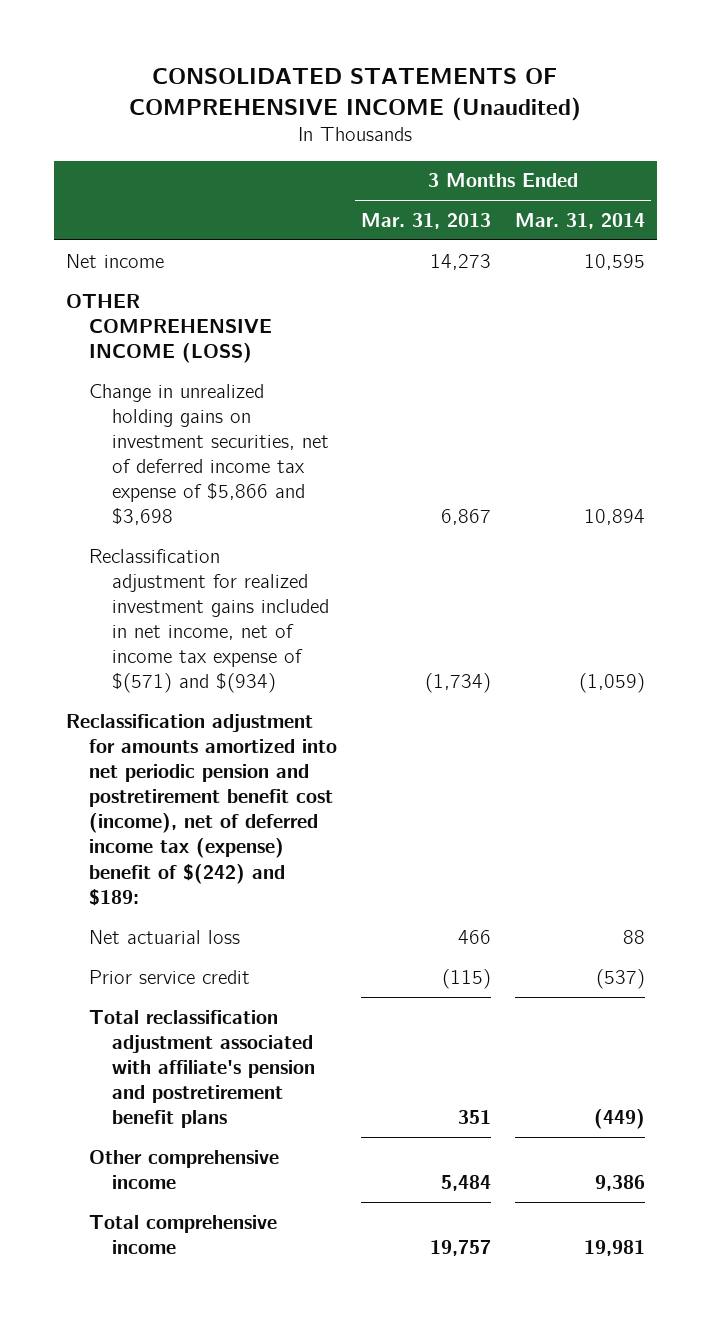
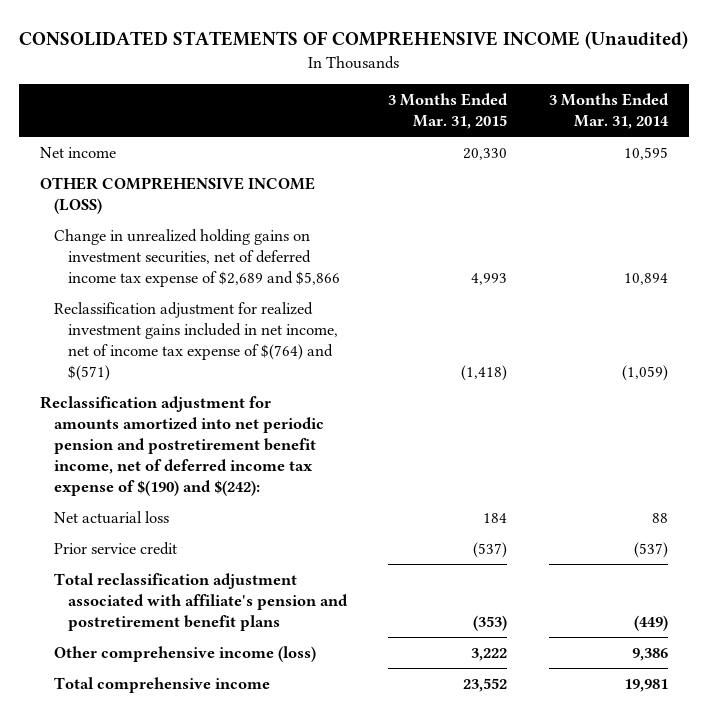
[360,212,491,229] Mar. 31, 2013 -> none
none -> [388,93,509,130] 3 Months Ended Mar. 31, 2015
[88,383,329,526] Change in unrealized holding gains on investment securities, net of deferred income tax expense of $5,866 and $3,698 -> [53,228,340,287] Change in unrealized holding gains on investment securities, net of deferred income tax expense of $2,689 and $5,866
[88,548,329,694] Reclassification adjustment for realized investment gains included in net income, net of income tax expense of $(571) and $(934) -> [53,301,338,381] Reclassification adjustment for realized investment gains included in net income, net of income tax expense of $(764) and $(571)
[65,713,337,906] Reclassification adjustment for amounts amortized into net periodic pension and postretirement benefit cost (income), net of deferred income tax (expense) benefit of $(242) and $189: -> [39,395,324,496] Reclassification adjustment for amounts amortized into net periodic pension and postretirement benefit income, net of deferred income tax expense of $(190) and $(242):
[88,1149,279,1189] Other comprehensive income -> [53,645,316,662] Other comprehensive income (loss)

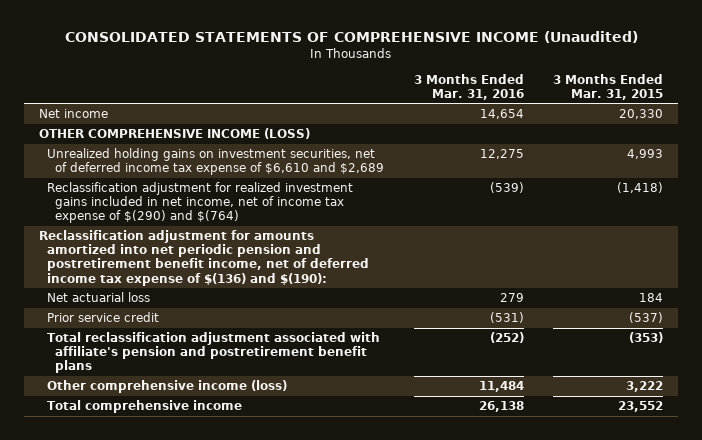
[548,93,669,130] 3 Months Ended Mar. 31, 2014 -> none
none -> [413,73,524,100] 3 Months Ended Mar. 31, 2016
[53,228,340,287] Change in unrealized holding gains on investment securities, net of deferred income tax expense of $2,689 and $5,866 -> [46,148,385,176] Unrealized holding gains on investment securities, net of deferred income tax expense of $6,610 and $2,689
[53,301,338,381] Reclassification adjustment for realized investment gains included in net income, net of income tax expense of $(764) and $(571) -> [46,182,353,224] Reclassification adjustment for realized investment gains included in net income, net of income tax expense of $(290) and $(764)
[39,395,324,496] Reclassification adjustment for amounts amortized into net periodic pension and postretirement benefit income, net of deferred income tax expense of $(190) and $(242): -> [38,230,369,286] Reclassification adjustment for amounts amortized into net periodic pension and postretirement benefit income, net of deferred income tax expense of $(136) and $(190):

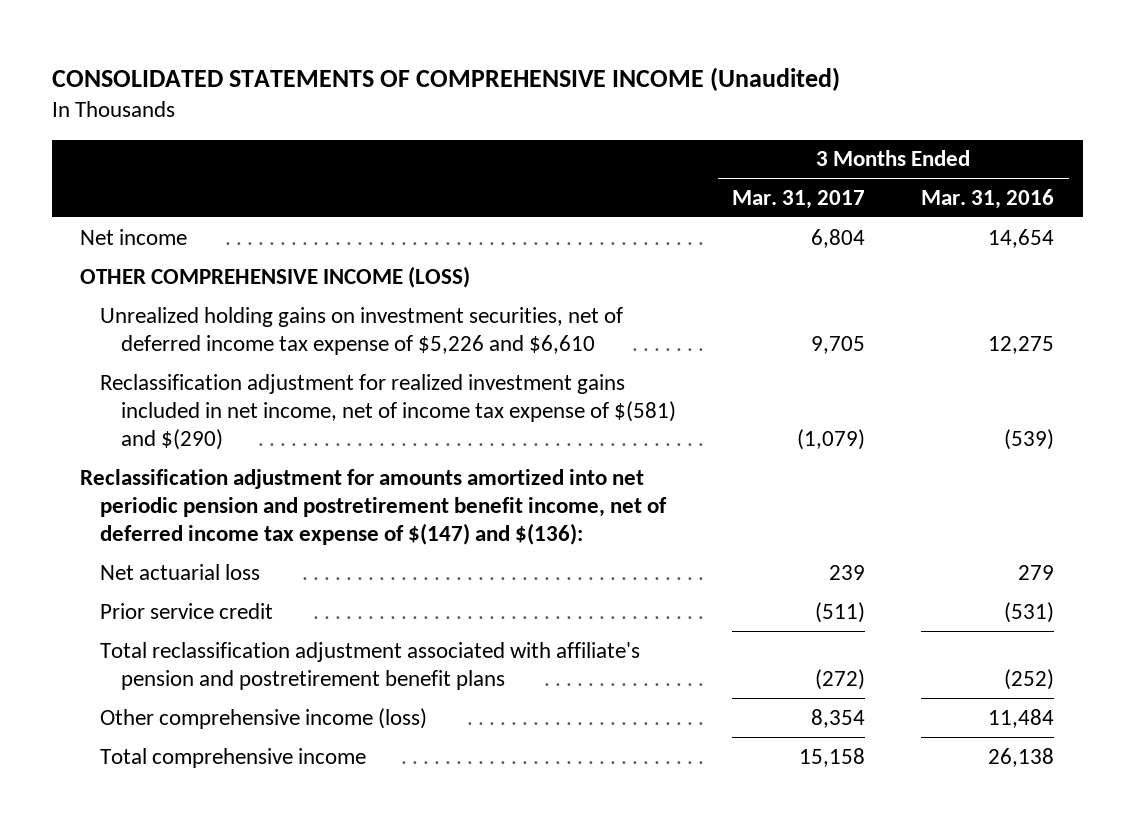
[553,73,664,100] 3 Months Ended Mar. 31, 2015 -> none
none -> [732,189,866,209] Mar. 31, 2017
[46,148,385,176] Unrealized holding gains on investment securities, net of deferred income tax expense of $6,610 and $2,689 -> [100,306,624,355] Unrealized holding gains on investment securities, net of deferred income tax expense of $5,226 and $6,610
[46,182,353,224] Reclassification adjustment for realized investment gains included in net income, net of income tax expense of $(290) and $(764) -> [100,373,677,450] Reclassification adjustment for realized investment gains included in net income, net of income tax expense of $(581) and $(290)
[38,230,369,286] Reclassification adjustment for amounts amortized into net periodic pension and postretirement benefit income, net of deferred income tax expense of $(136) and $(190): -> [79,468,668,545] Reclassification adjustment for amounts amortized into net periodic pension and postretirement benefit income, net of deferred income tax expense of $(147) and $(136):

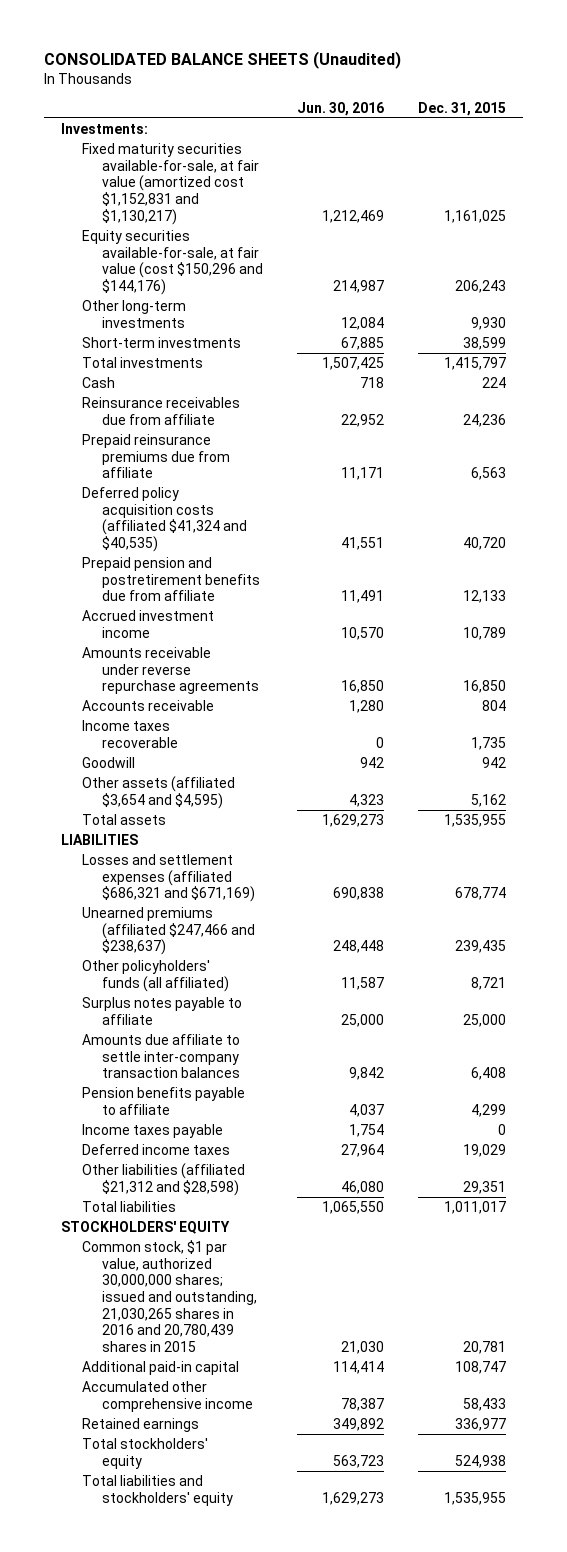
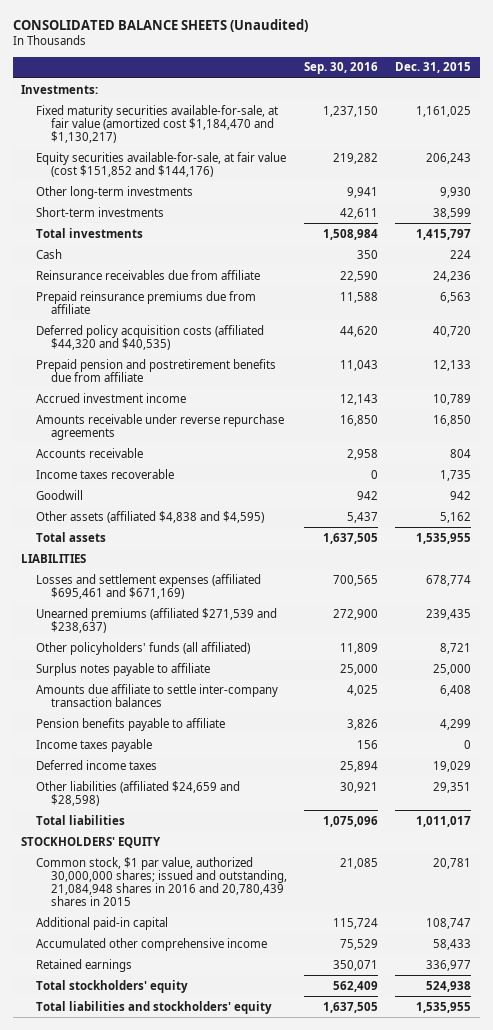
[297,101,385,116] Jun. 30, 2016 -> none
none -> [304,62,379,75] Sep. 30, 2016
[81,142,260,225] Fixed maturity securities available-for-sale, at fair value (amortized cost $1,152,831 and $1,130,217) -> [36,104,279,143] Fixed maturity securities available-for-sale, at fair value (amortized cost $1,184,470 and $1,130,217)
[81,229,264,296] Equity securities available-for-sale, at fair value (cost $150,296 and $144,176) -> [36,151,287,177] Equity securities available-for-sale, at fair value (cost $151,852 and $144,176)
[81,486,248,553] Deferred policy acquisition costs (affiliated $41,324 and $40,535) -> [36,324,265,350] Deferred policy acquisition costs (affiliated $44,320 and $40,535)
[81,775,235,809] Other assets (affiliated $3,654 and $4,595) -> [36,510,265,523] Other assets (affiliated $4,838 and $4,595)
[81,853,256,903] Losses and settlement expenses (affiliated $686,321 and $671,169) -> [36,573,262,599] Losses and settlement expenses (affiliated $695,461 and $671,169)
[81,906,256,956] Unearned premiums (affiliated $247,466 and $238,637) -> [36,607,278,633] Unearned premiums (affiliated $271,539 and $238,637)
[81,1162,245,1196] Other liabilities (affiliated $21,312 and $28,598) -> [36,780,241,806] Other liabilities (affiliated $24,659 and $28,598)
[81,1239,258,1353] Common stock, $1 par value, authorized 30,000,000 shares; issued and outstanding, 21,030,265 shares in 2016 and 20,780,439 shares in 2015 -> [36,856,288,906] Common stock, $1 par value, authorized 30,000,000 shares; issued and outstanding, 21,084,948 shares in 2016 and 20,780,439 shares in 2015

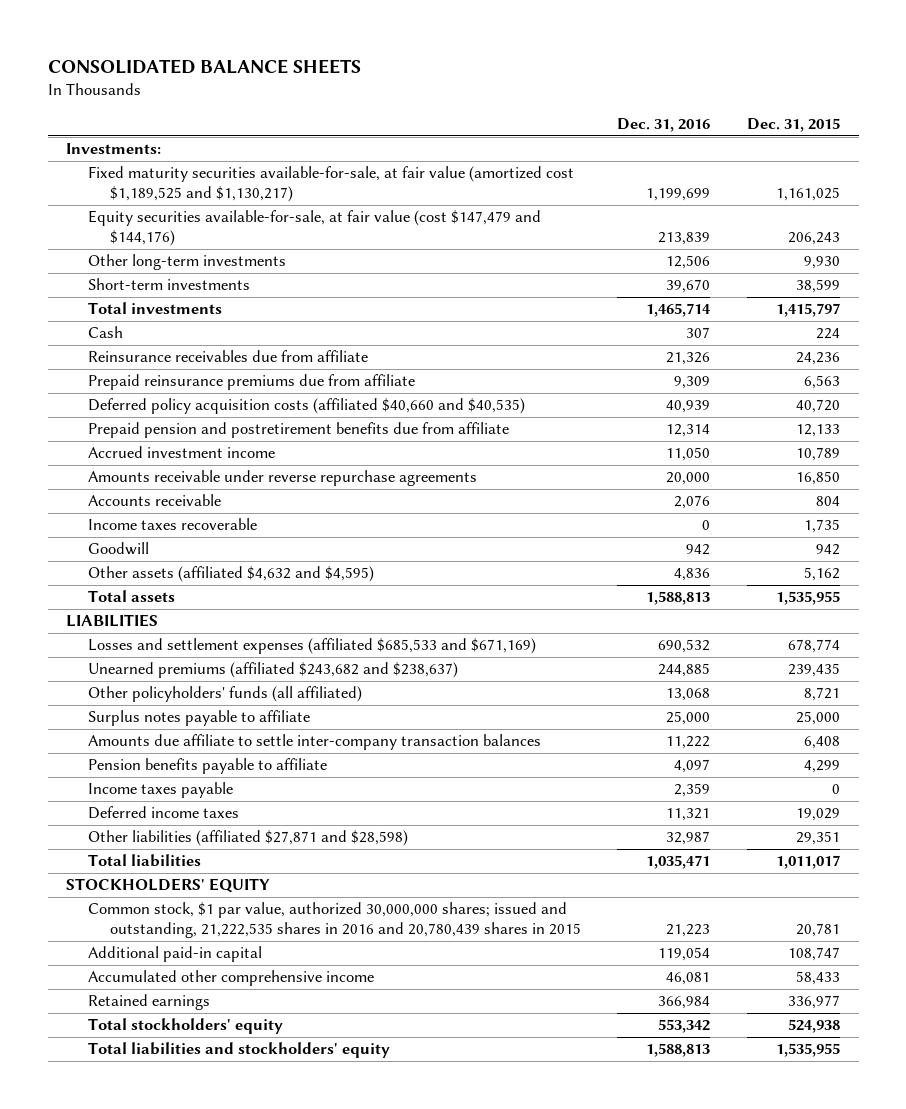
[12,19,308,33] CONSOLIDATED BALANCE SHEETS (Unaudited) -> [47,59,361,75] CONSOLIDATED BALANCE SHEETS
[304,62,379,75] Sep. 30, 2016 -> none
none -> [617,118,711,133] Dec. 31, 2016
[36,104,279,143] Fixed maturity securities available-for-sale, at fair value (amortized cost $1,184,470 and $1,130,217) -> [87,166,574,203] Fixed maturity securities available-for-sale, at fair value (amortized cost $1,189,525 and $1,130,217)
[36,151,287,177] Equity securities available-for-sale, at fair value (cost $151,852 and $144,176) -> [87,210,541,247] Equity securities available-for-sale, at fair value (cost $147,479 and $144,176)
[36,324,265,350] Deferred policy acquisition costs (affiliated $44,320 and $40,535) -> [87,398,525,415] Deferred policy acquisition costs (affiliated $40,660 and $40,535)
[36,510,265,523] Other assets (affiliated $4,838 and $4,595) -> [87,566,374,583] Other assets (affiliated $4,632 and $4,595)
[36,573,262,599] Losses and settlement expenses (affiliated $695,461 and $671,169) -> [87,638,536,655] Losses and settlement expenses (affiliated $685,533 and $671,169)
[36,607,278,633] Unearned premiums (affiliated $271,539 and $238,637) -> [87,662,458,679] Unearned premiums (affiliated $243,682 and $238,637)
[36,780,241,806] Other liabilities (affiliated $24,659 and $28,598) -> [87,830,408,847] Other liabilities (affiliated $27,871 and $28,598)
[36,856,288,906] Common stock, $1 par value, authorized 30,000,000 shares; issued and outstanding, 21,084,948 shares in 2016 and 20,780,439 shares in 2015 -> [87,902,581,939] Common stock, $1 par value, authorized 30,000,000 shares; issued and outstanding, 21,222,535 shares in 2016 and 20,780,439 shares in 2015

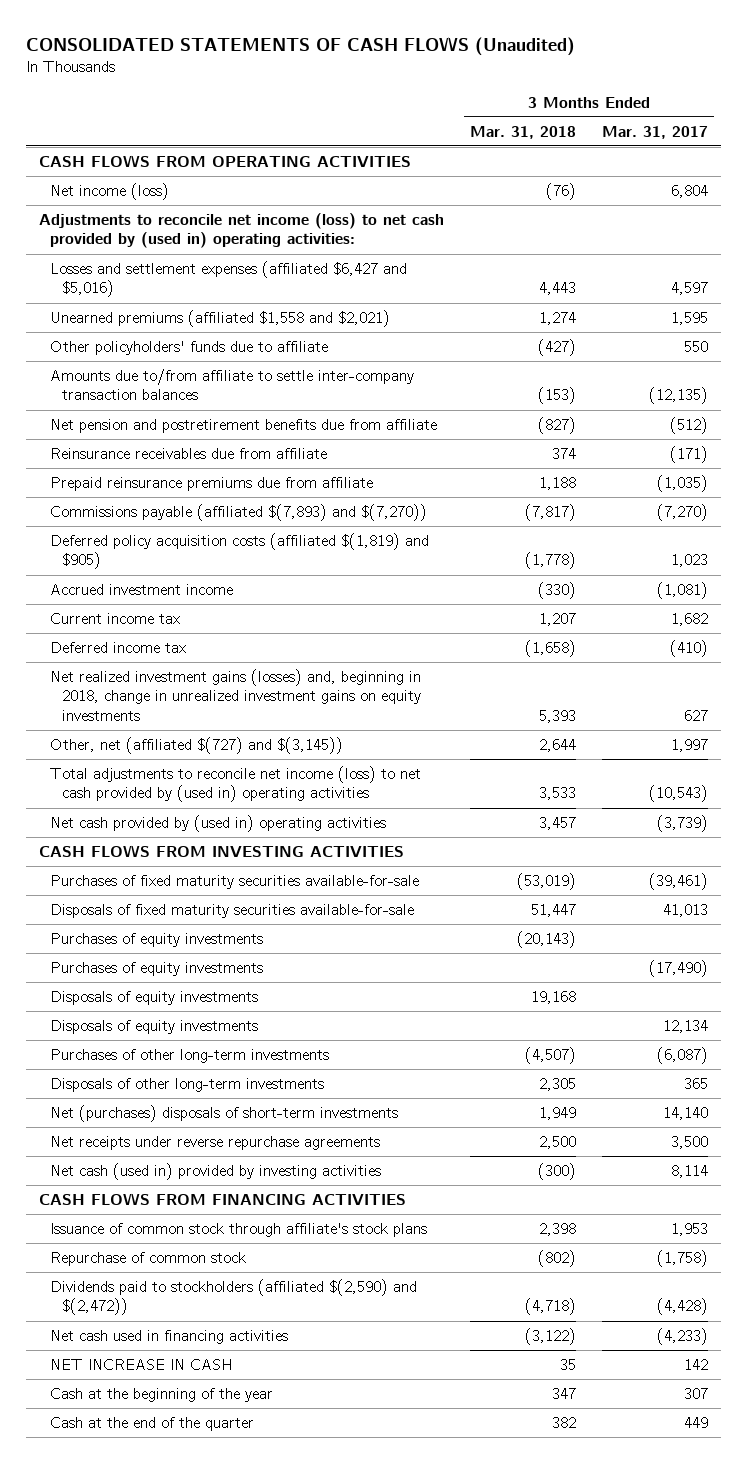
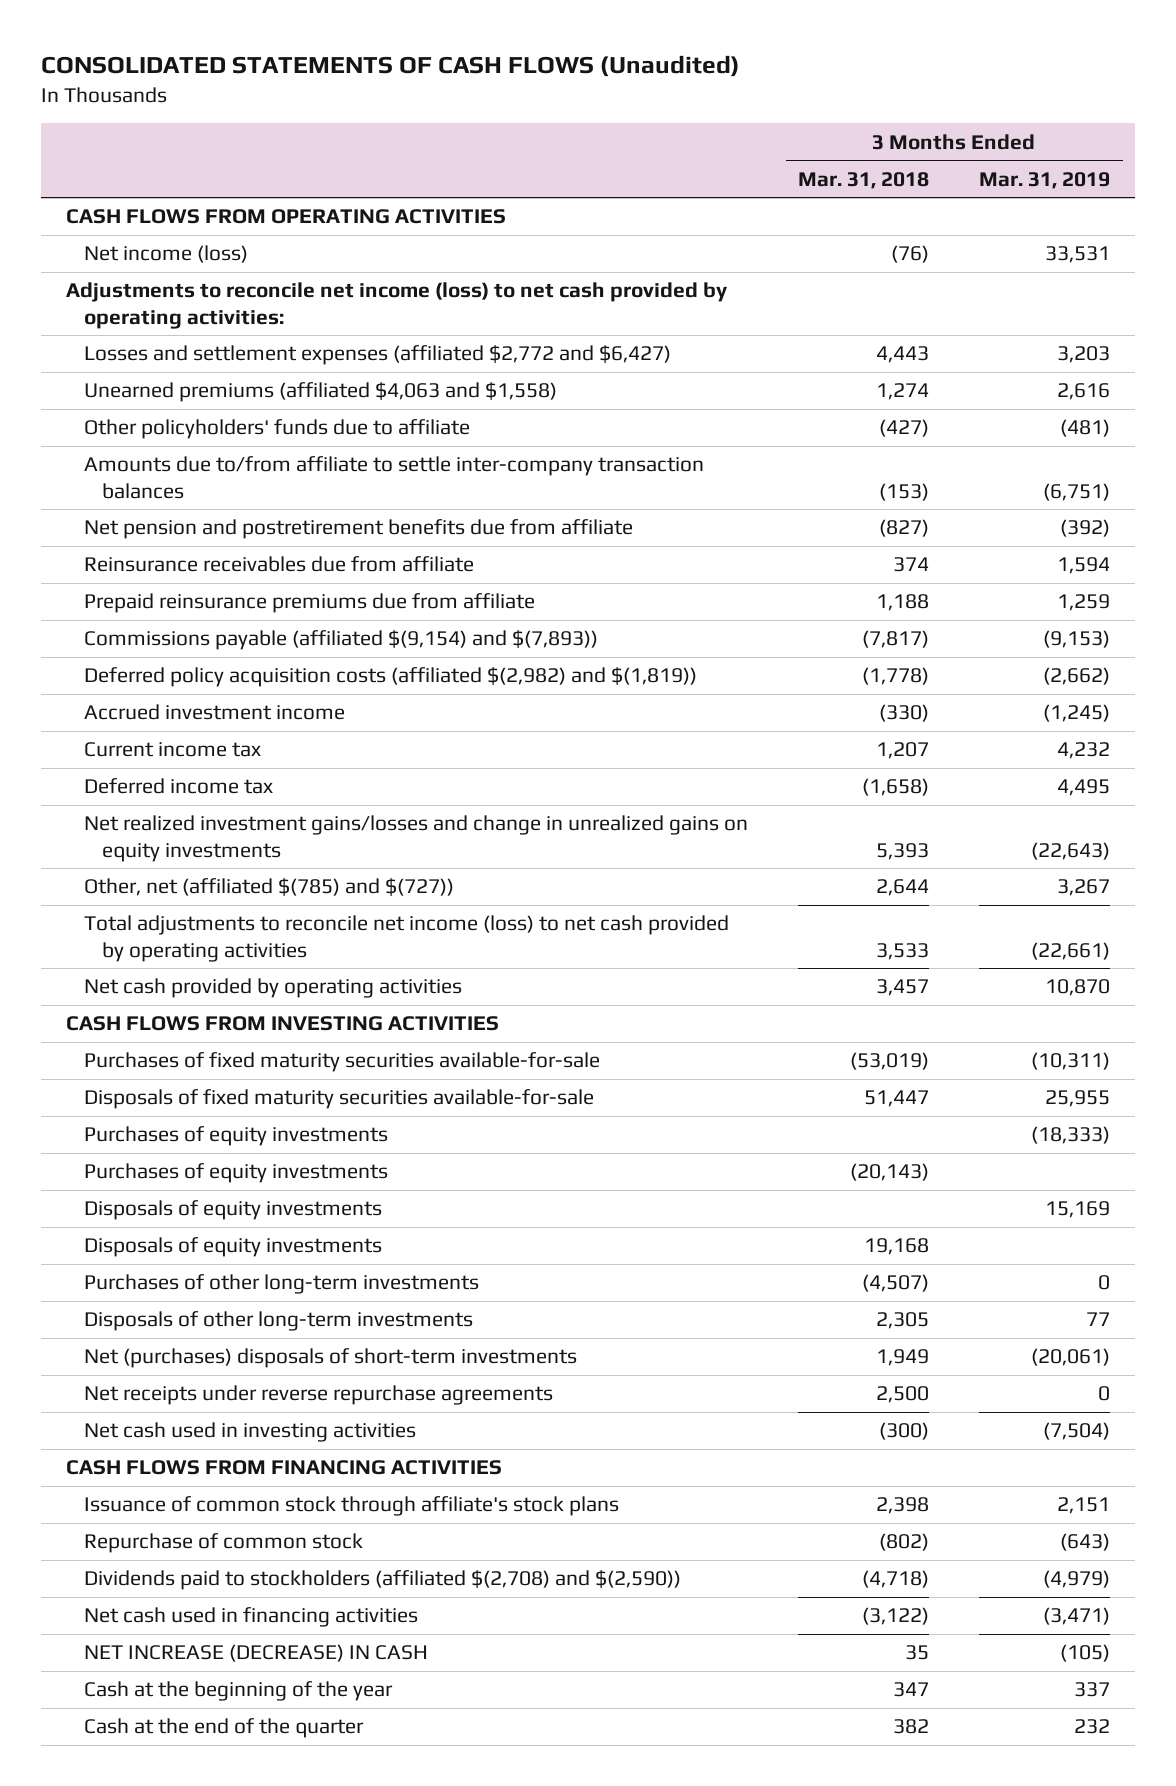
[601,125,708,139] Mar. 31, 2017 -> none
none -> [979,171,1111,189] Mar. 31, 2019
[39,212,445,249] Adjustments to reconcile net income (loss) to net cash provided by (used in) operating activities: -> [65,282,728,329] Adjustments to reconcile net income (loss) to net cash provided by operating activities:
[50,260,408,298] Losses and settlement expenses (affiliated $6,427 and $5,016) -> [83,345,671,366] Losses and settlement expenses (affiliated $2,772 and $6,427)
[50,309,391,327] Unearned premiums (affiliated $1,558 and $2,021) -> [83,382,557,403] Unearned premiums (affiliated $4,063 and $1,558)
[50,503,428,521] Commissions payable (affiliated $(7,893) and $(7,270)) -> [83,630,598,651] Commissions payable (affiliated $(9,154) and $(7,893))
[50,532,430,570] Deferred policy acquisition costs (affiliated $(1,819) and $905) -> [83,667,697,688] Deferred policy acquisition costs (affiliated $(2,982) and $(1,819))
[50,668,422,722] Net realized investment gains (losses) and, beginning in 2018, change in unrealized investment gains on equity investments -> [83,815,748,862] Net realized investment gains/losses and change in unrealized gains on equity investments
[50,736,344,754] Other, net (affiliated $(727) and $(3,145)) -> [83,878,454,897] Other, net (affiliated $(785) and $(727))
[50,765,422,803] Total adjustments to reconcile net income (loss) to net cash provided by (used in) operating activities -> [83,915,729,962] Total adjustments to reconcile net income (loss) to net cash provided by operating activities
[50,814,387,832] Net cash provided by (used in) operating activities -> [83,978,462,999] Net cash provided by operating activities
[50,932,264,947] Purchases of equity investments -> [83,1163,388,1184] Purchases of equity investments
[50,990,259,1005] Disposals of equity investments -> [83,1237,382,1258] Disposals of equity investments
[50,1162,382,1180] Net cash (used in) provided by investing activities -> [83,1422,416,1443] Net cash used in investing activities
[50,1278,418,1316] Dividends paid to stockholders (affiliated $(2,590) and $(2,472)) -> [83,1570,681,1591] Dividends paid to stockholders (affiliated $(2,708) and $(2,590))
[50,1358,233,1370] NET INCREASE IN CASH -> [83,1644,428,1663] NET INCREASE (DECREASE) IN CASH

